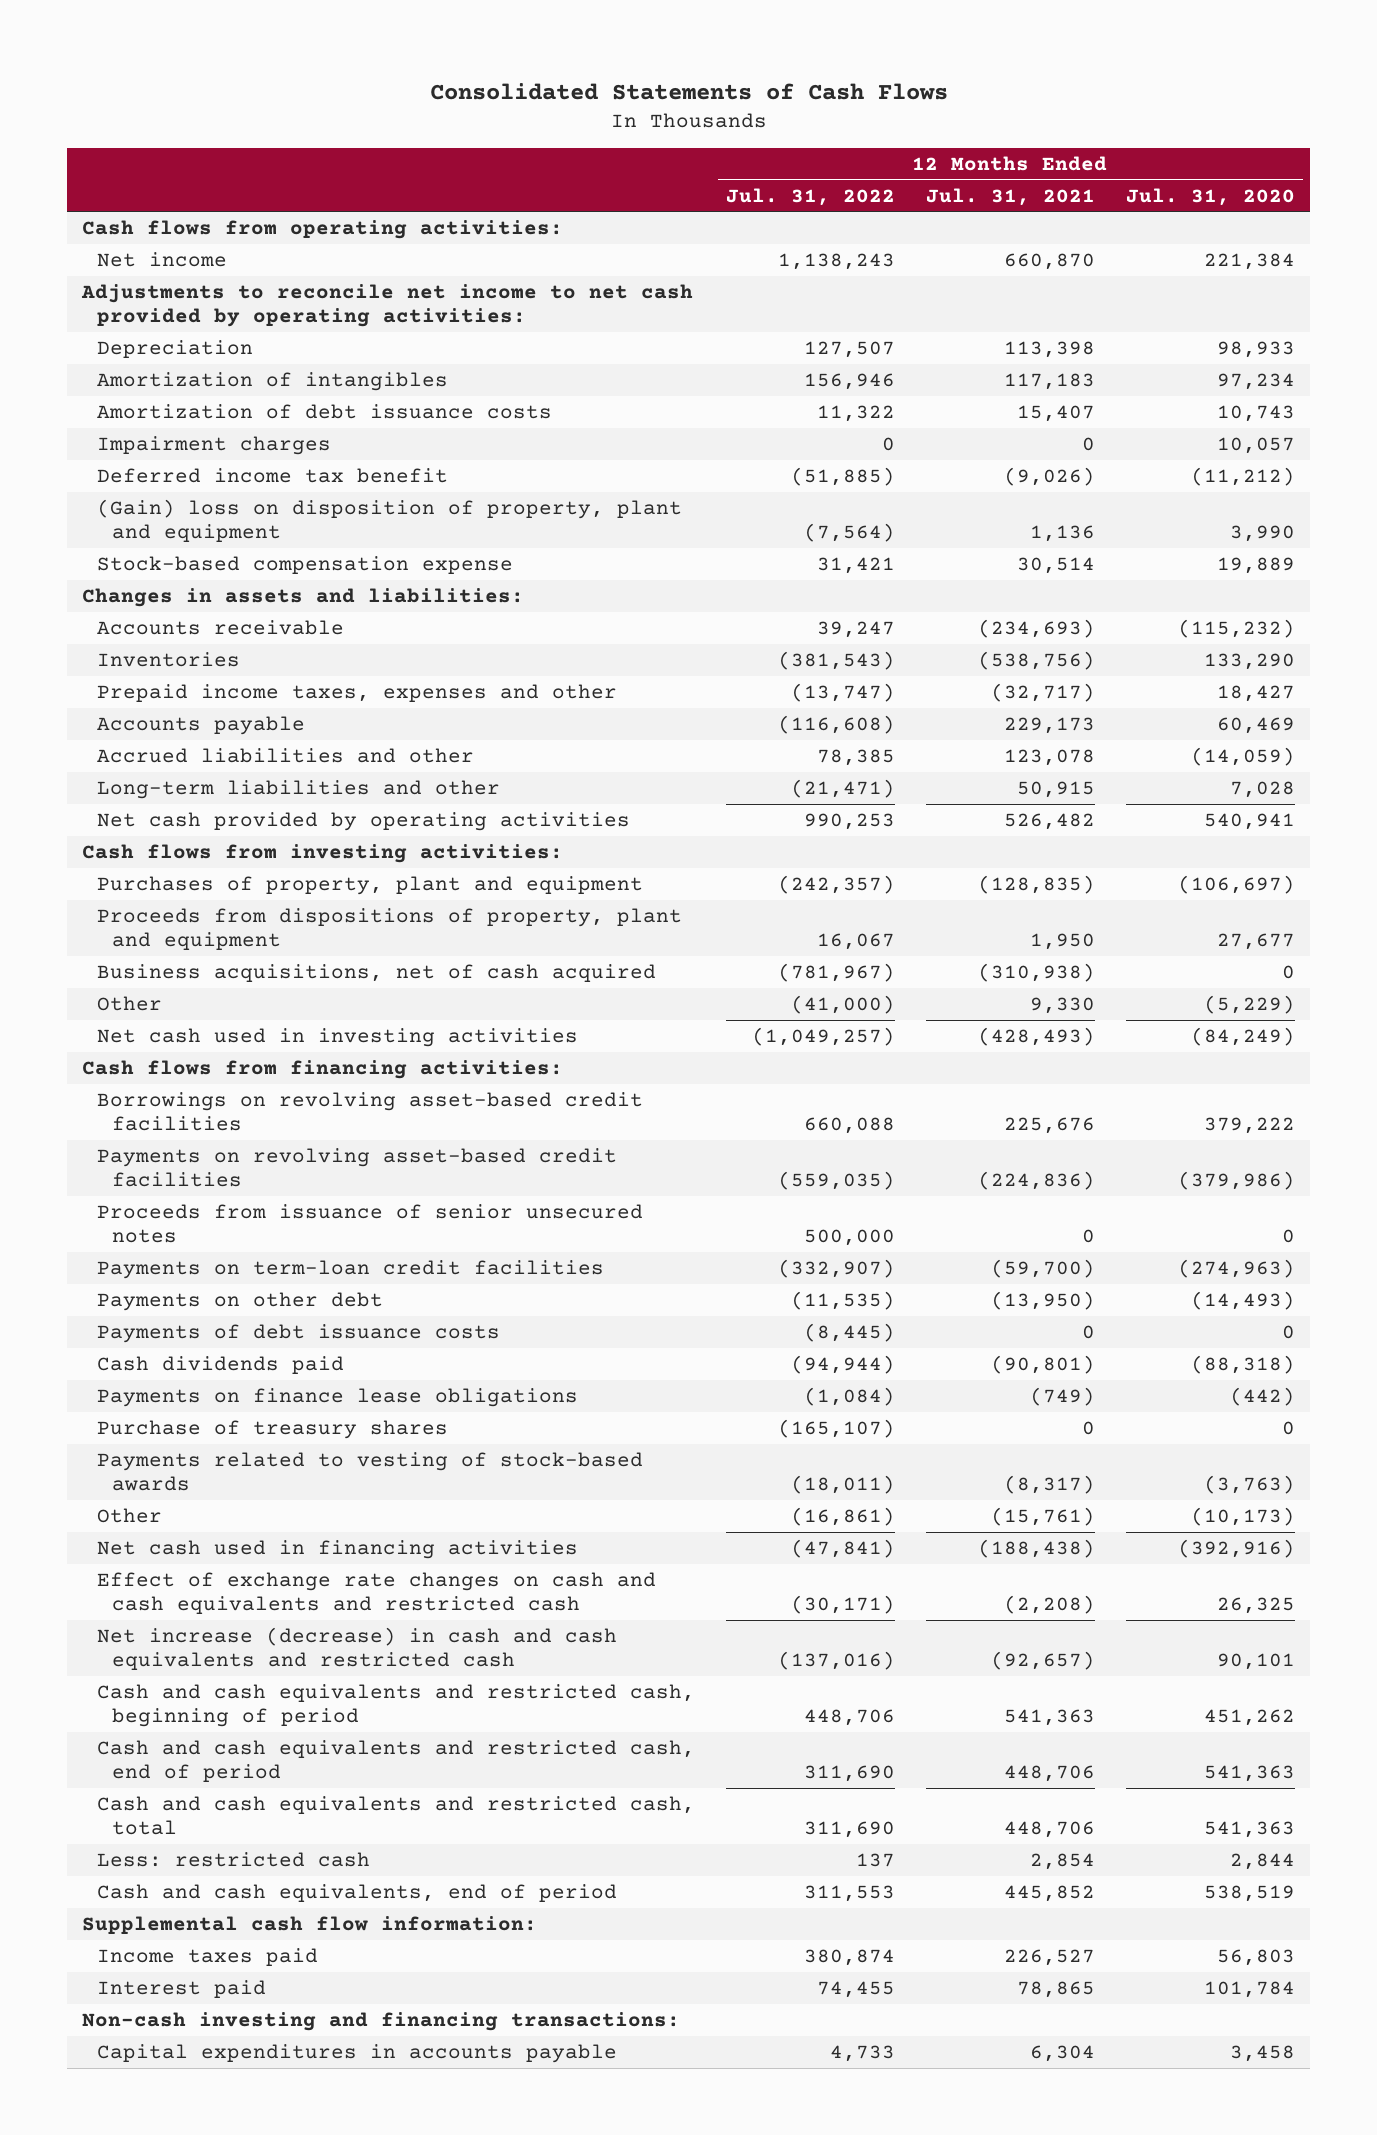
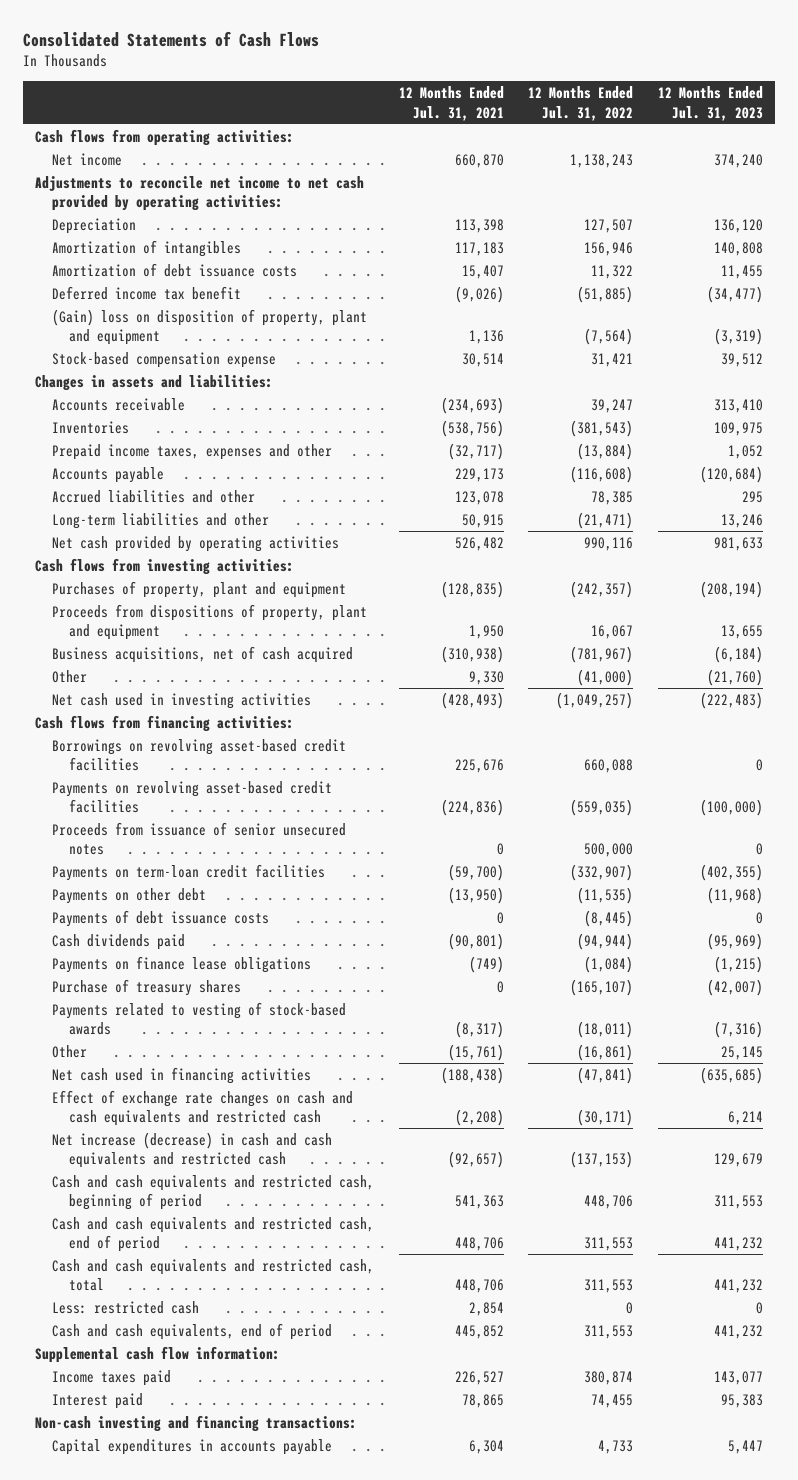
[1125,187,1295,206] Jul. 31, 2020 -> none
none -> [658,86,764,121] 12 Months Ended Jul. 31, 2023
[97,435,332,455] Impairment charges -> none
[791,682,896,702] (13,747) -> [577,442,634,460] (13,884)
[804,812,896,830] 990,253 -> [584,536,634,551] 990,116
[778,1651,896,1671] (137,016) -> [570,1151,634,1169] (137,153)
[804,1765,896,1783] 311,690 -> [584,1237,634,1252] 311,553
[804,1821,896,1839] 311,690 -> [584,1279,634,1294] 311,553
[856,1852,896,1867] 137 -> [626,1301,634,1314] 0

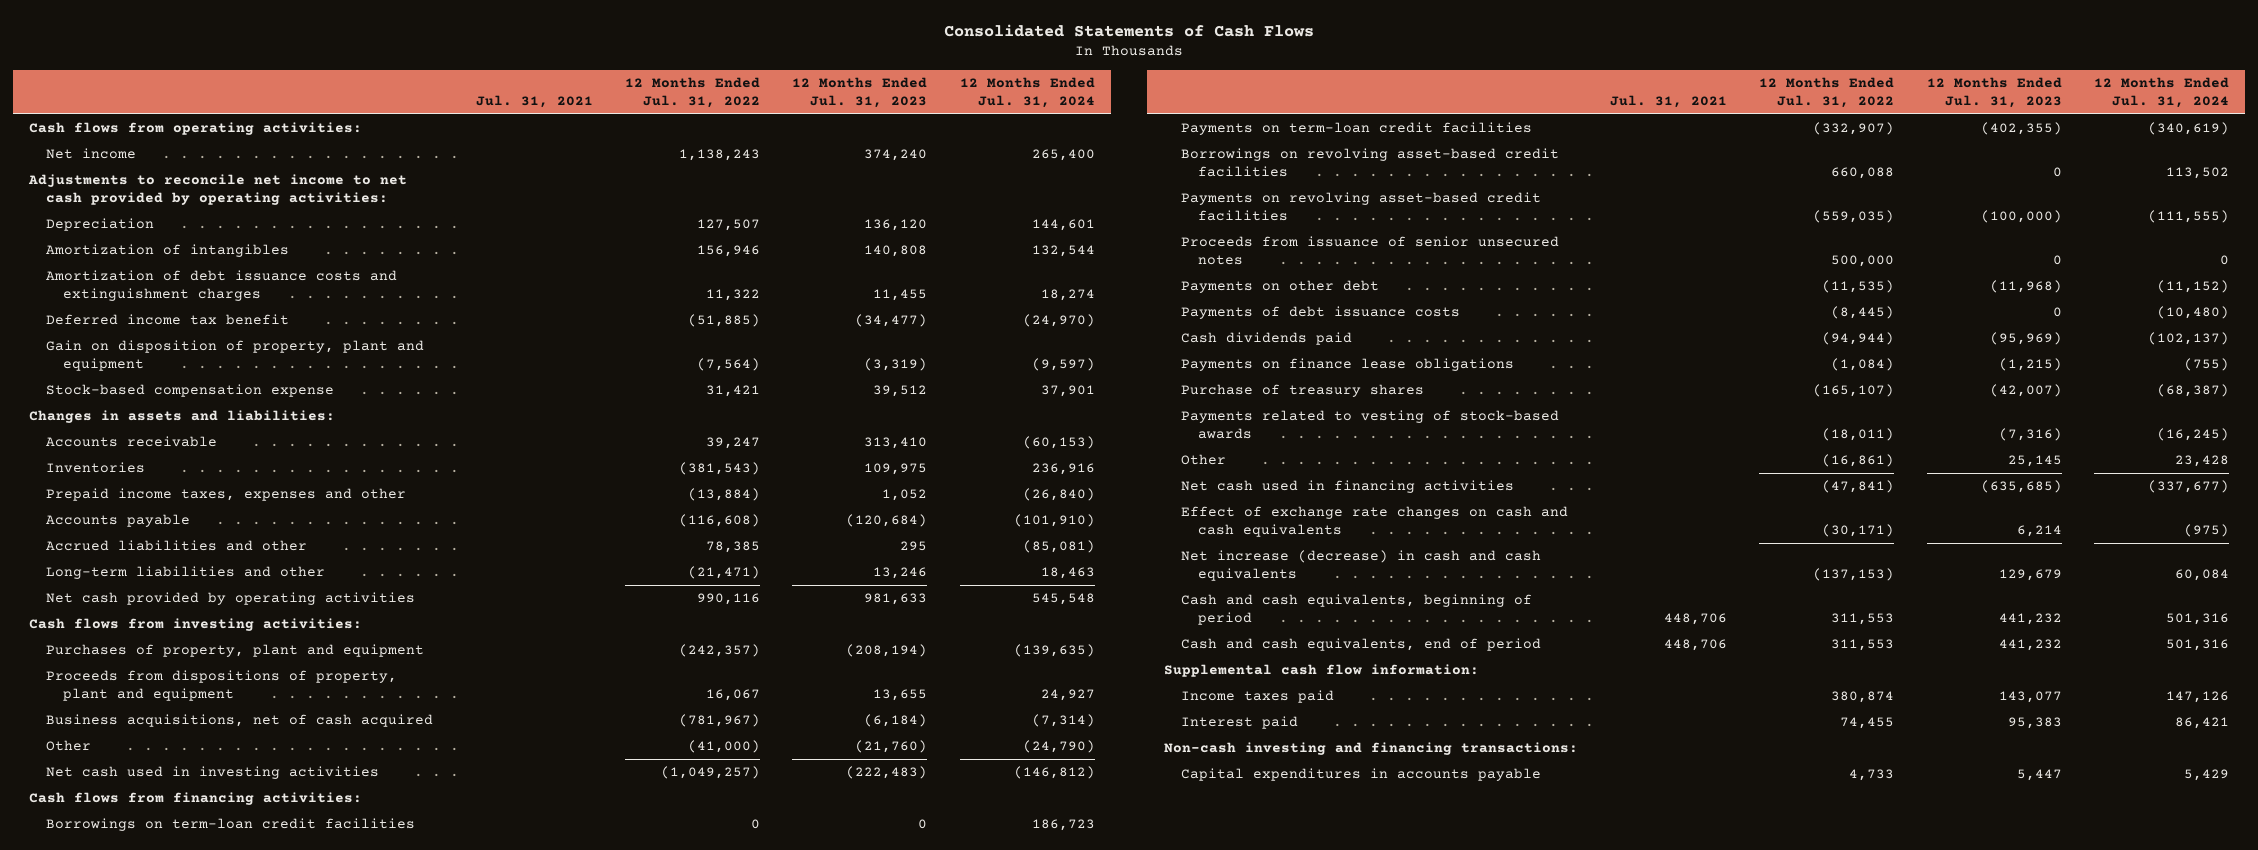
[398,86,504,121] 12 Months Ended Jul. 31, 2021 -> none
none -> [475,95,593,109] Jul. 31, 2021
none -> [959,77,1095,109] 12 Months Ended Jul. 31, 2024
[51,262,297,277] Amortization of debt issuance costs -> [46,270,398,301] Amortization of debt issuance costs and extinguishment charges
[51,308,367,346] (Gain) loss on disposition of property, plant and equipment -> [46,340,425,371] Gain on disposition of property, plant and equipment
none -> [46,818,416,832] Borrowings on term-loan credit facilities
[51,863,325,881] Payments on term-loan credit facilities -> [1180,122,1532,136] Payments on term-loan credit facilities
[51,1216,374,1253] Cash and cash equivalents and restricted cash, end of period -> none
[51,1258,374,1292] Cash and cash equivalents and restricted cash, total -> none
[51,1300,199,1314] Less: restricted cash -> none
[51,1089,353,1127] Effect of exchange rate changes on cash and cash equivalents and restricted cash -> [1180,506,1568,537] Effect of exchange rate changes on cash and cash equivalents
[51,1131,332,1169] Net increase (decrease) in cash and cash equivalents and restricted cash -> [1180,550,1541,581] Net increase (decrease) in cash and cash equivalents
[51,1174,374,1211] Cash and cash equivalents and restricted cash, beginning of period -> [1180,594,1532,625] Cash and cash equivalents, beginning of period
[584,1195,634,1210] 448,706 -> [1831,612,1895,625] 311,553
[714,1195,764,1210] 311,553 -> [1998,612,2062,625] 441,232

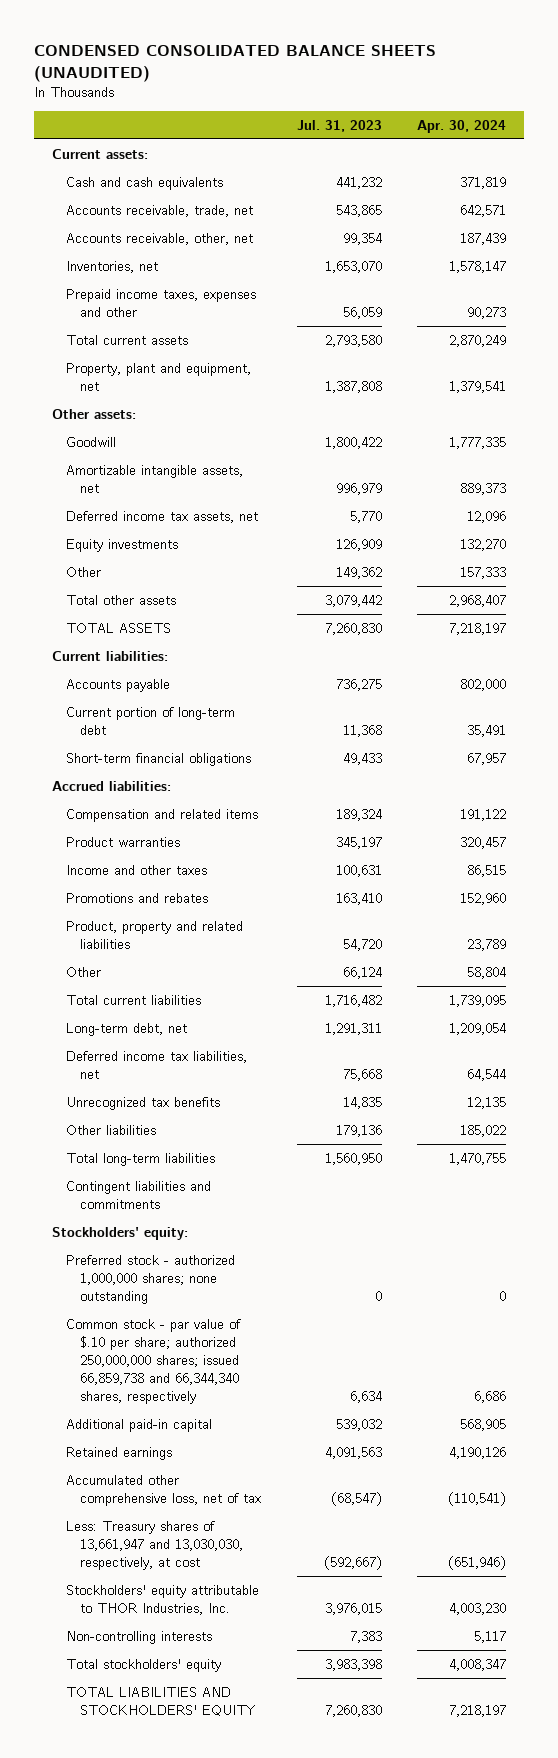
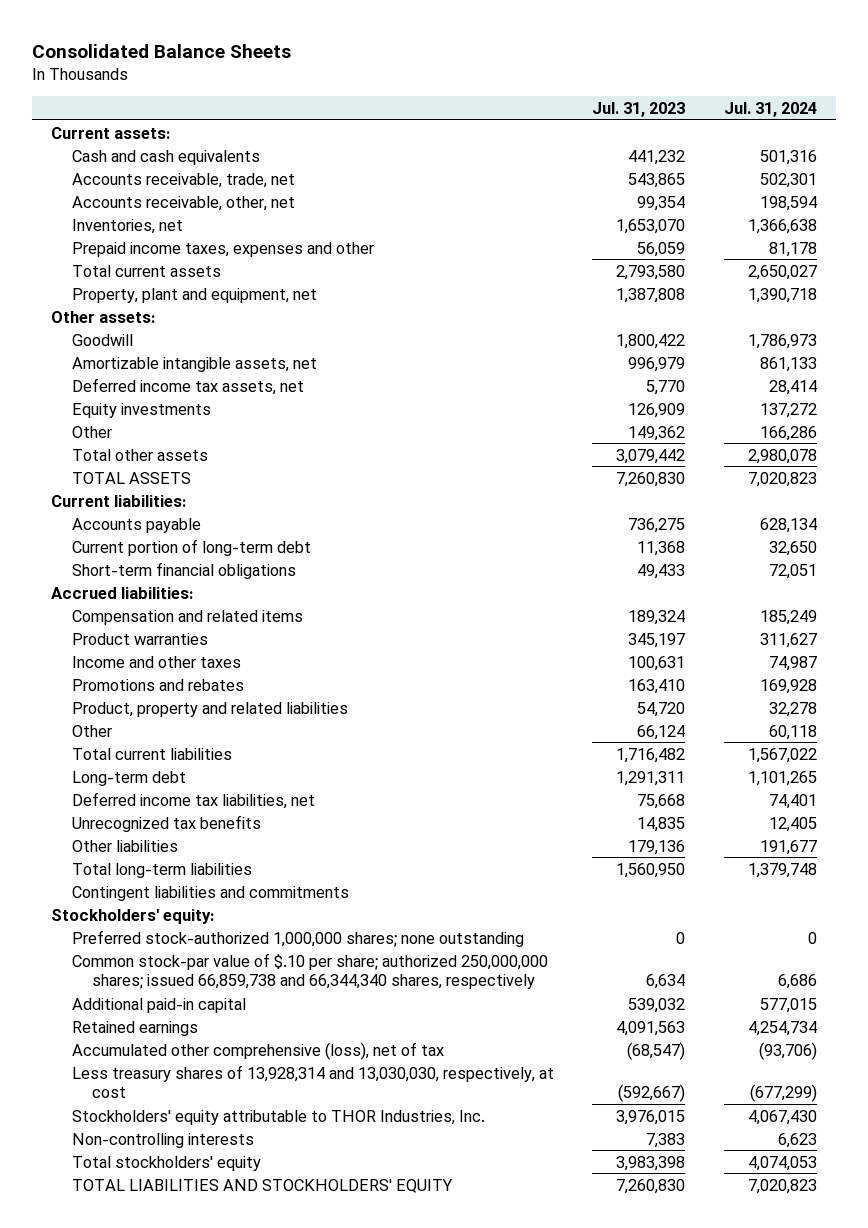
[34,45,437,83] CONDENSED CONSOLIDATED BALANCE SHEETS (UNAUDITED) -> [31,43,291,58] Consolidated Balance Sheets
[417,119,507,133] Apr. 30, 2024 -> none
none -> [723,102,817,118] Jul. 31, 2024
[66,1022,188,1036] Long-term debt, net -> [71,770,186,786] Long-term debt
[66,1254,236,1304] Preferred stock - authorized 1,000,000 shares; none outstanding -> [71,929,524,947] Preferred stock-authorized 1,000,000 shares; none outstanding
[66,1318,242,1404] Common stock - par value of $.10 per share; authorized 250,000,000 shares; issued 66,859,738 and 66,344,340 shares, respectively -> [71,952,548,990] Common stock-par value of $.10 per share; authorized 250,000,000 shares; issued 66,859,738 and 66,344,340 shares, respectively
[66,1474,262,1506] Accumulated other comprehensive loss, net of tax -> [71,1041,444,1060] Accumulated other comprehensive (loss), net of tax
[66,1520,244,1570] Less: Treasury shares of 13,661,947 and 13,030,030, respectively, at cost -> [71,1064,554,1099] Less treasury shares of 13,928,314 and 13,030,030, respectively, at cost

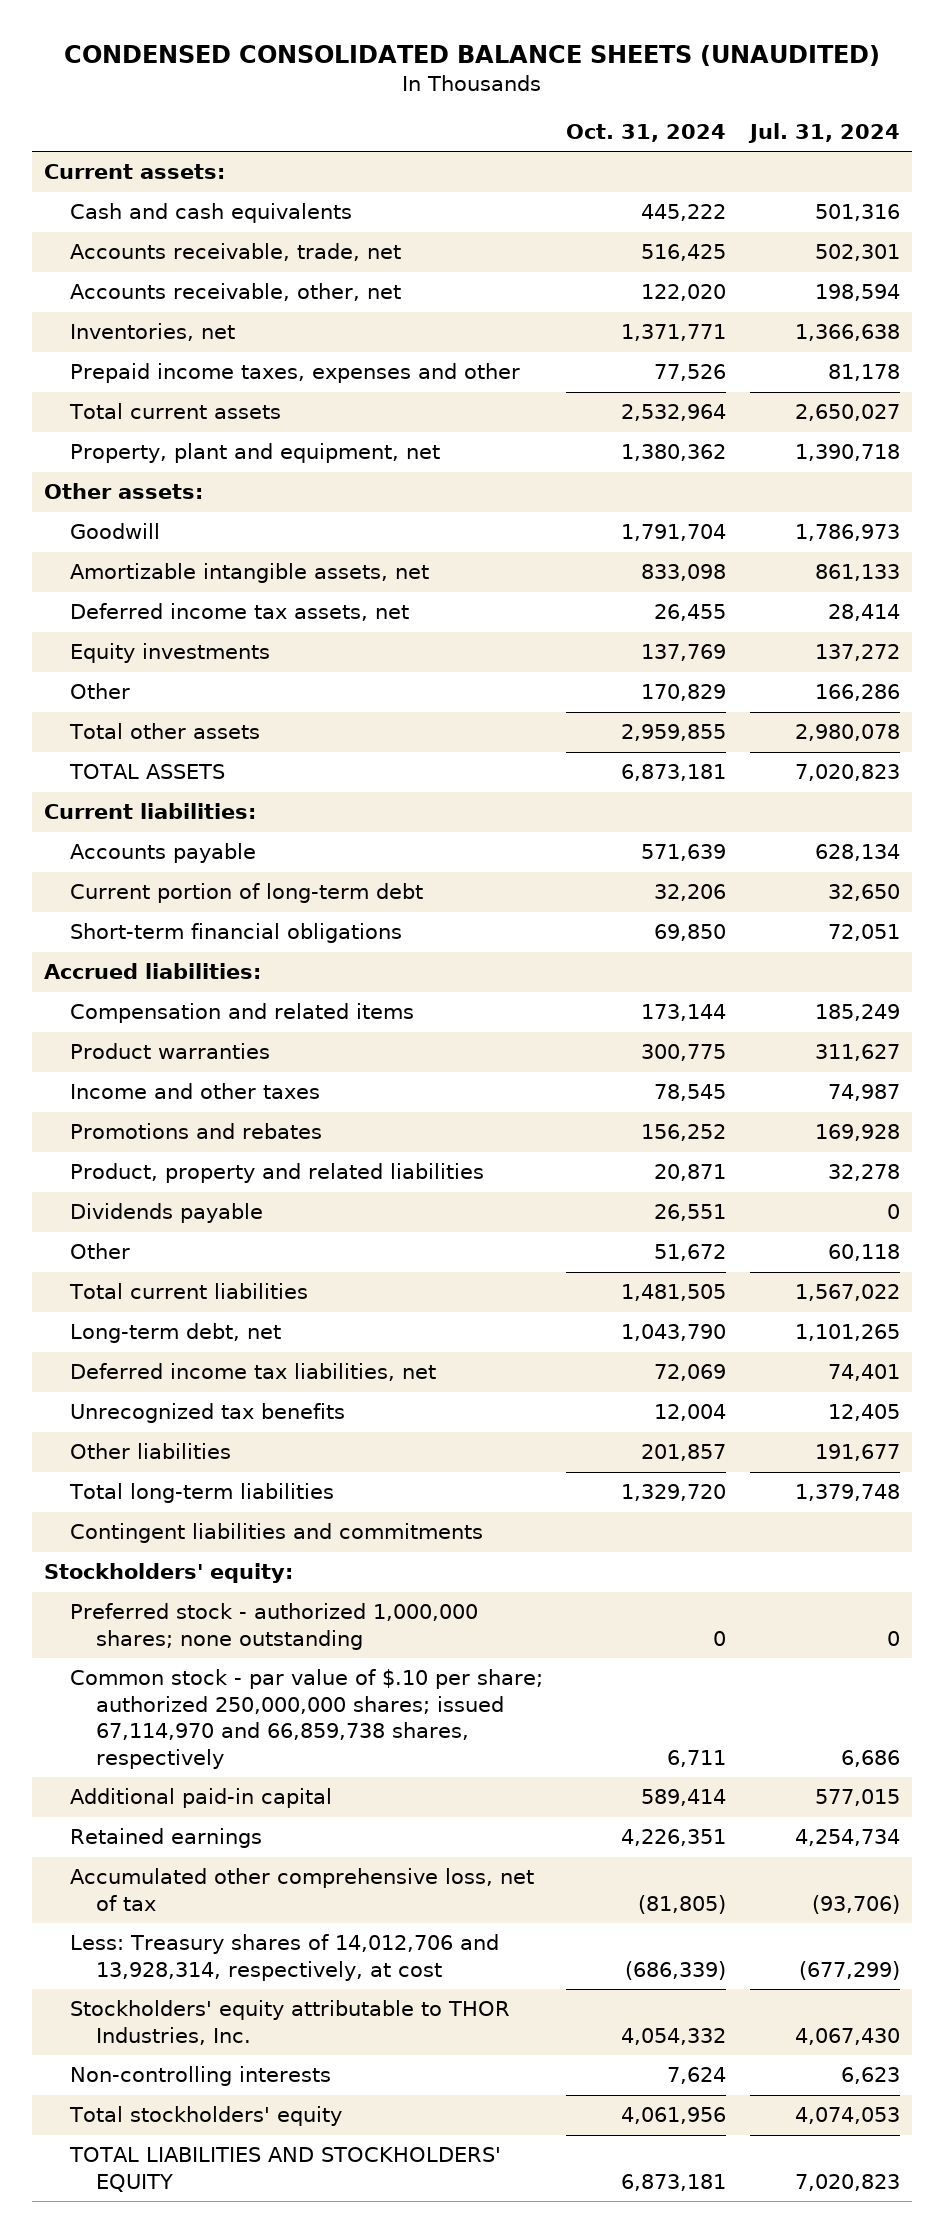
[31,43,291,58] Consolidated Balance Sheets -> [63,45,880,67] CONDENSED CONSOLIDATED BALANCE SHEETS (UNAUDITED)
[592,102,686,118] Jul. 31, 2023 -> none
none -> [566,123,727,142] Oct. 31, 2024
none -> [69,1203,263,1224] Dividends payable
[71,770,186,786] Long-term debt -> [69,1323,281,1344] Long-term debt, net
[71,929,524,947] Preferred stock-authorized 1,000,000 shares; none outstanding -> [69,1603,478,1650] Preferred stock - authorized 1,000,000 shares; none outstanding
[71,952,548,990] Common stock-par value of $.10 per share; authorized 250,000,000 shares; issued 66,859,738 and 66,344,340 shares, respectively -> [69,1669,543,1770] Common stock - par value of $.10 per share; authorized 250,000,000 shares; issued 67,114,970 and 66,859,738 shares, respectively
[71,1041,444,1060] Accumulated other comprehensive (loss), net of tax -> [69,1868,534,1911] Accumulated other comprehensive loss, net of tax
[71,1064,554,1099] Less treasury shares of 13,928,314 and 13,030,030, respectively, at cost -> [69,1934,499,1981] Less: Treasury shares of 14,012,706 and 13,928,314, respectively, at cost

